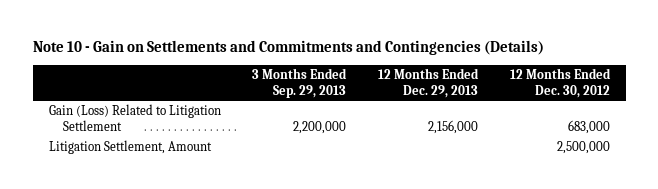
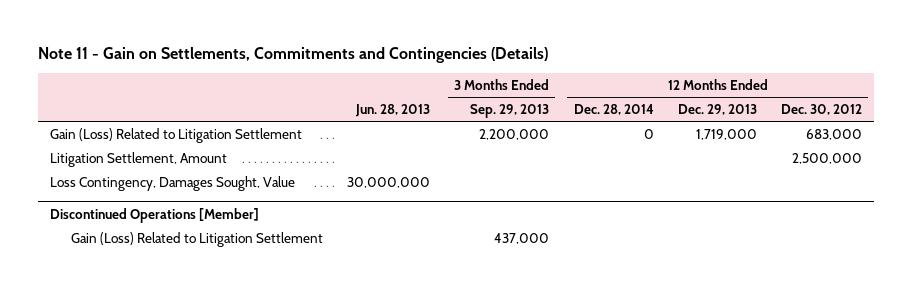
[32,40,544,56] Note 10 - Gain on Settlements and Commitments and Contingencies (Details) -> [37,47,548,64] Note 11 - Gain on Settlements, Commitments and Contingencies (Details)
none -> [355,103,431,117] Jun. 28, 2013
none -> [573,103,654,115] Dec. 28, 2014
[428,120,479,135] 2,156,000 -> [695,128,757,140] 1,719,000
none -> [49,175,295,191] Loss Contingency, Damages Sought, Value
none -> [49,207,259,223] Discontinued Operations [Member]
none -> [71,231,324,247] Gain (Loss) Related to Litigation Settlement

